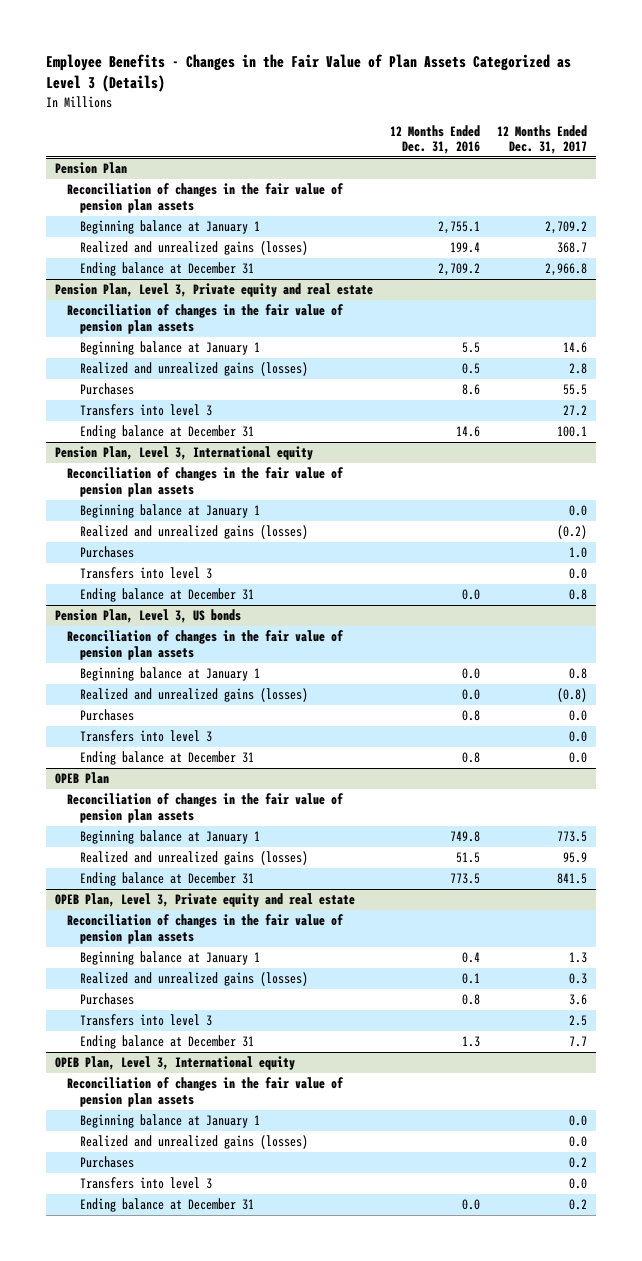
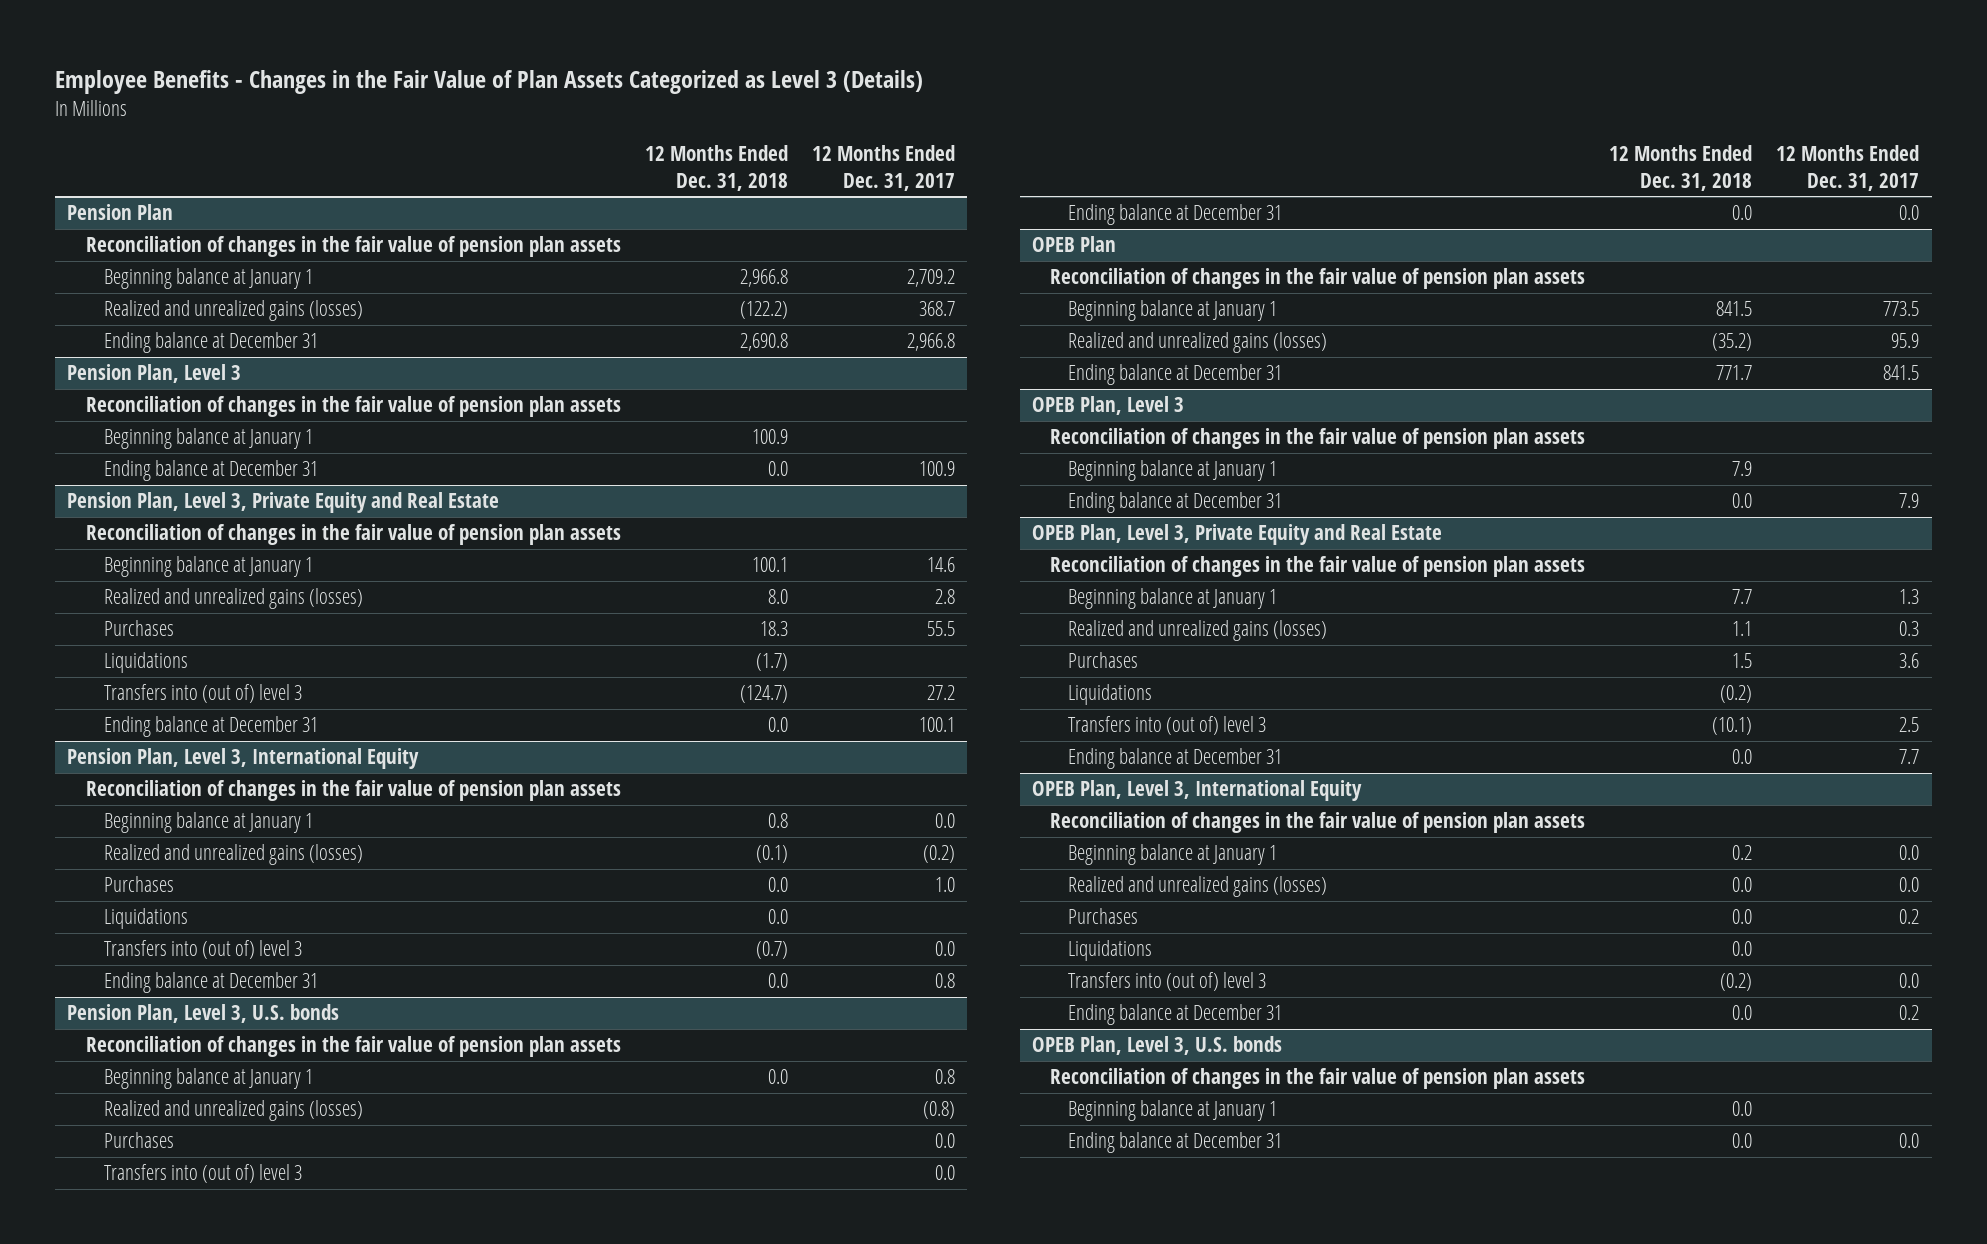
[389,124,480,155] 12 Months Ended Dec. 31, 2016 -> none
none -> [644,144,788,191] 12 Months Ended Dec. 31, 2018
[54,283,373,298] Pension Plan, Level 3, Private equity and real estate -> none
none -> [67,364,242,384] Pension Plan, Level 3
none -> [103,428,313,450] Beginning balance at January 1
none -> [103,460,318,482] Ending balance at December 31
none -> [67,492,500,514] Pension Plan, Level 3, Private Equity and Real Estate
none -> [85,524,621,546] Reconciliation of changes in the fair value of pension plan assets
none -> [103,652,188,674] Liquidations
[79,404,212,417] Transfers into level 3 -> [103,684,302,704] Transfers into (out of) level 3
[54,446,313,461] Pension Plan, Level 3, International equity -> [67,748,420,770] Pension Plan, Level 3, International Equity
none -> [103,908,188,930] Liquidations
[79,567,212,580] Transfers into level 3 -> [103,940,302,960] Transfers into (out of) level 3
[54,609,241,624] Pension Plan, Level 3, US bonds -> [67,1004,340,1024] Pension Plan, Level 3, U.S. bonds
[79,730,212,743] Transfers into level 3 -> [103,1164,302,1184] Transfers into (out of) level 3
[54,893,355,908] OPEB Plan, Level 3, Private equity and real estate -> none
none -> [1031,396,1184,416] OPEB Plan, Level 3
none -> [1068,460,1278,482] Beginning balance at January 1
none -> [1068,492,1283,514] Ending balance at December 31
none -> [1031,524,1442,546] OPEB Plan, Level 3, Private Equity and Real Estate
none -> [1050,556,1586,578] Reconciliation of changes in the fair value of pension plan assets
none -> [1068,684,1153,706] Liquidations
[79,1014,212,1027] Transfers into level 3 -> [1068,716,1267,736] Transfers into (out of) level 3
[54,1056,295,1071] OPEB Plan, Level 3, International equity -> [1031,780,1362,802] OPEB Plan, Level 3, International Equity
none -> [1068,940,1153,962] Liquidations
[79,1177,212,1190] Transfers into level 3 -> [1068,972,1267,992] Transfers into (out of) level 3
none -> [1031,1036,1282,1056] OPEB Plan, Level 3, U.S. bonds
none -> [1050,1068,1586,1090] Reconciliation of changes in the fair value of pension plan assets
none -> [1068,1100,1278,1122] Beginning balance at January 1
none -> [1068,1132,1283,1154] Ending balance at December 31

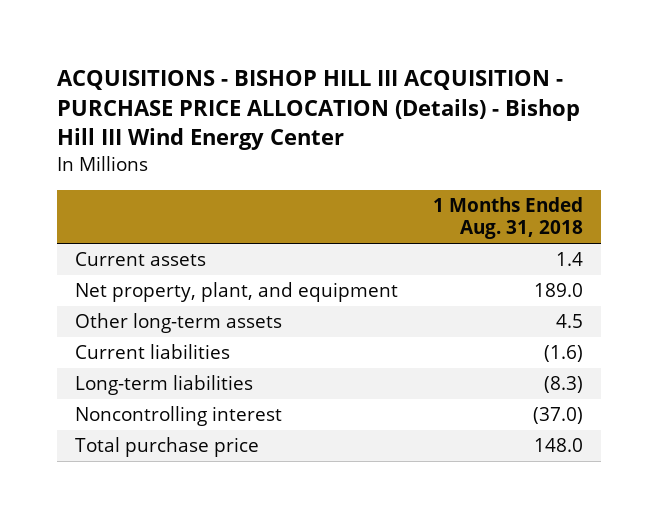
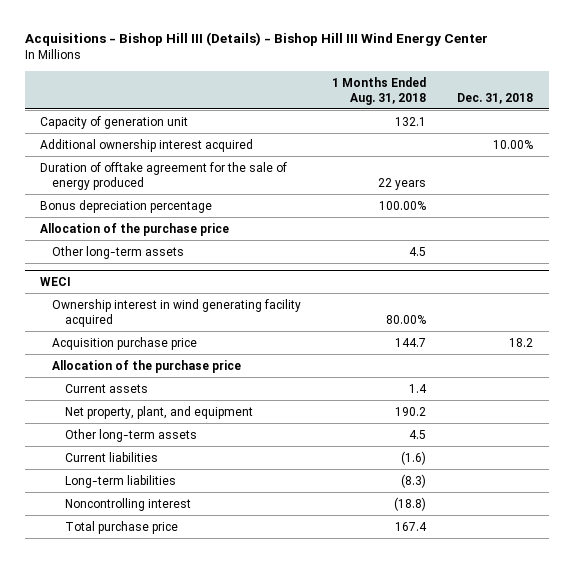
[56,70,580,151] ACQUISITIONS - BISHOP HILL III ACQUISITION - PURCHASE PRICE ALLOCATION (Details) - Bishop Hill III Wind Energy Center -> [24,32,488,47] Acquisitions - Bishop Hill III (Details) - Bishop Hill III Wind Energy Center
none -> [457,92,534,104] Dec. 31, 2018
none -> [39,115,188,129] Capacity of generation unit
none -> [39,138,253,152] Additional ownership interest acquired
none -> [39,161,287,190] Duration of offtake agreement for the sale of energy produced
none -> [39,199,212,213] Bonus depreciation percentage
none -> [39,222,229,236] Allocation of the purchase price
none -> [52,245,185,259] Other long-term assets
none -> [39,277,71,287] WECI
none -> [52,298,302,327] Ownership interest in wind generating facility acquired
none -> [52,336,198,350] Acquisition purchase price
none -> [52,359,242,373] Allocation of the purchase price
[534,283,584,298] 189.0 -> [395,406,427,416] 190.2
[533,407,584,425] (37.0) -> [394,496,427,511] (18.8)
[534,438,584,453] 148.0 -> [395,521,428,531] 167.4

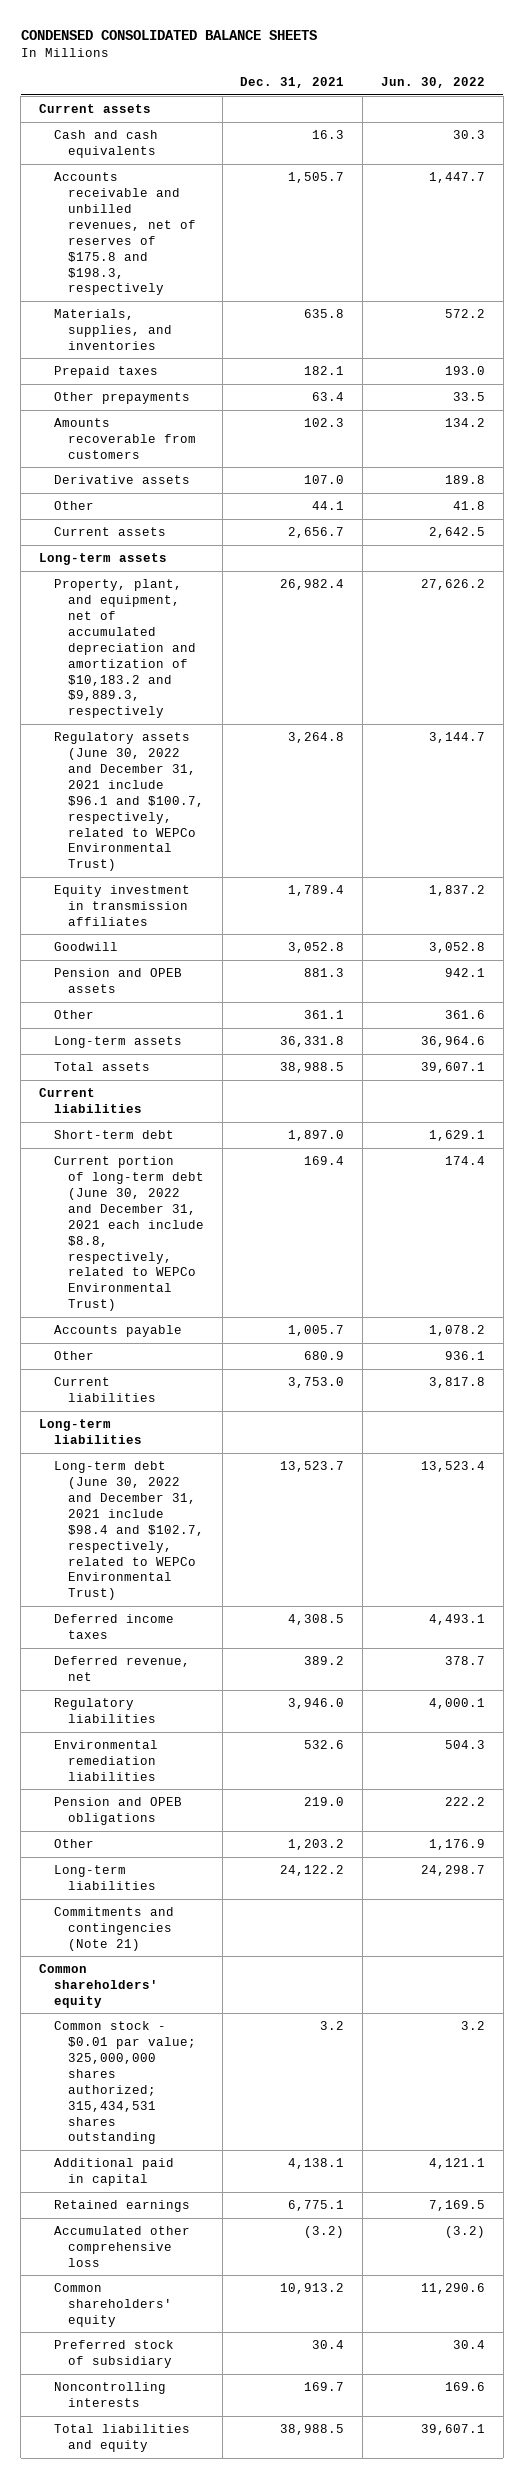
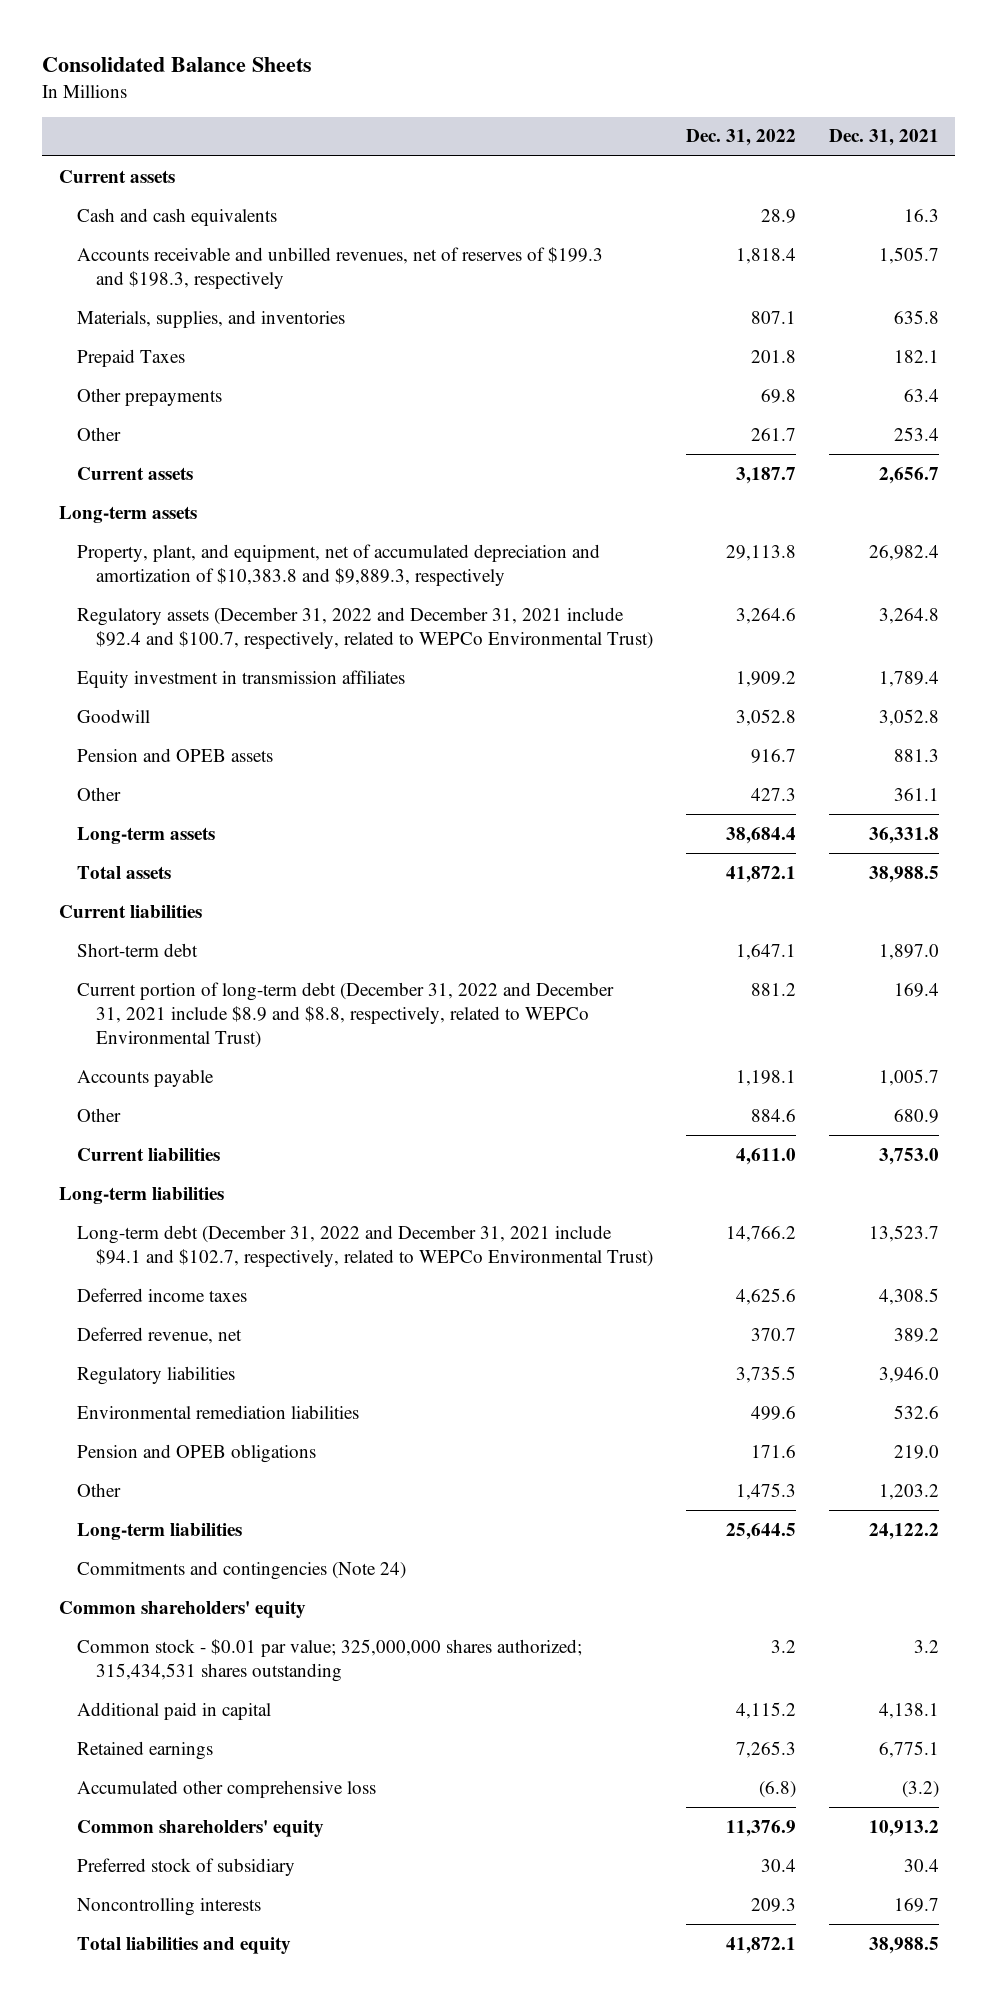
[20,30,317,41] CONDENSED CONSOLIDATED BALANCE SHEETS -> [42,56,313,72] Consolidated Balance Sheets
[381,76,486,88] Jun. 30, 2022 -> none
none -> [686,129,797,147] Dec. 31, 2022
[53,171,196,296] Accounts receivable and unbilled revenues, net of reserves of $175.8 and $198.3, respectively -> [77,246,604,289] Accounts receivable and unbilled revenues, net of reserves of $199.3 and $198.3, respectively
[53,365,158,378] Prepaid taxes -> [77,348,186,367] Prepaid Taxes
[53,417,196,459] Amounts recoverable from customers -> none
[53,474,190,484] Derivative assets -> none
[312,500,345,510] 44.1 -> [893,426,939,441] 253.4
[53,578,196,719] Property, plant, and equipment, net of accumulated depreciation and amortization of $10,183.2 and $9,889.3, respectively -> [77,543,601,586] Property, plant, and equipment, net of accumulated depreciation and amortization of $10,383.8 and $9,889.3, respectively
[53,731,204,872] Regulatory assets (June 30, 2022 and December 31, 2021 include $96.1 and $100.7, respectively, related to WEPCo Environmental Trust) -> [77,606,654,649] Regulatory assets (December 31, 2022 and December 31, 2021 include $92.4 and $100.7, respectively, related to WEPCo Environmental Trust)
[53,1155,204,1312] Current portion of long-term debt (June 30, 2022 and December 31, 2021 each include $8.8, respectively, related to WEPCo Environmental Trust) -> [77,981,615,1049] Current portion of long-term debt (December 31, 2022 and December 31, 2021 include $8.9 and $8.8, respectively, related to WEPCo Environmental Trust)
[53,1460,204,1601] Long-term debt (June 30, 2022 and December 31, 2021 include $98.4 and $102.7, respectively, related to WEPCo Environmental Trust) -> [77,1224,654,1267] Long-term debt (December 31, 2022 and December 31, 2021 include $94.1 and $102.7, respectively, related to WEPCo Environmental Trust)
[53,1906,174,1951] Commitments and contingencies (Note 21) -> [77,1560,407,1580] Commitments and contingencies (Note 24)

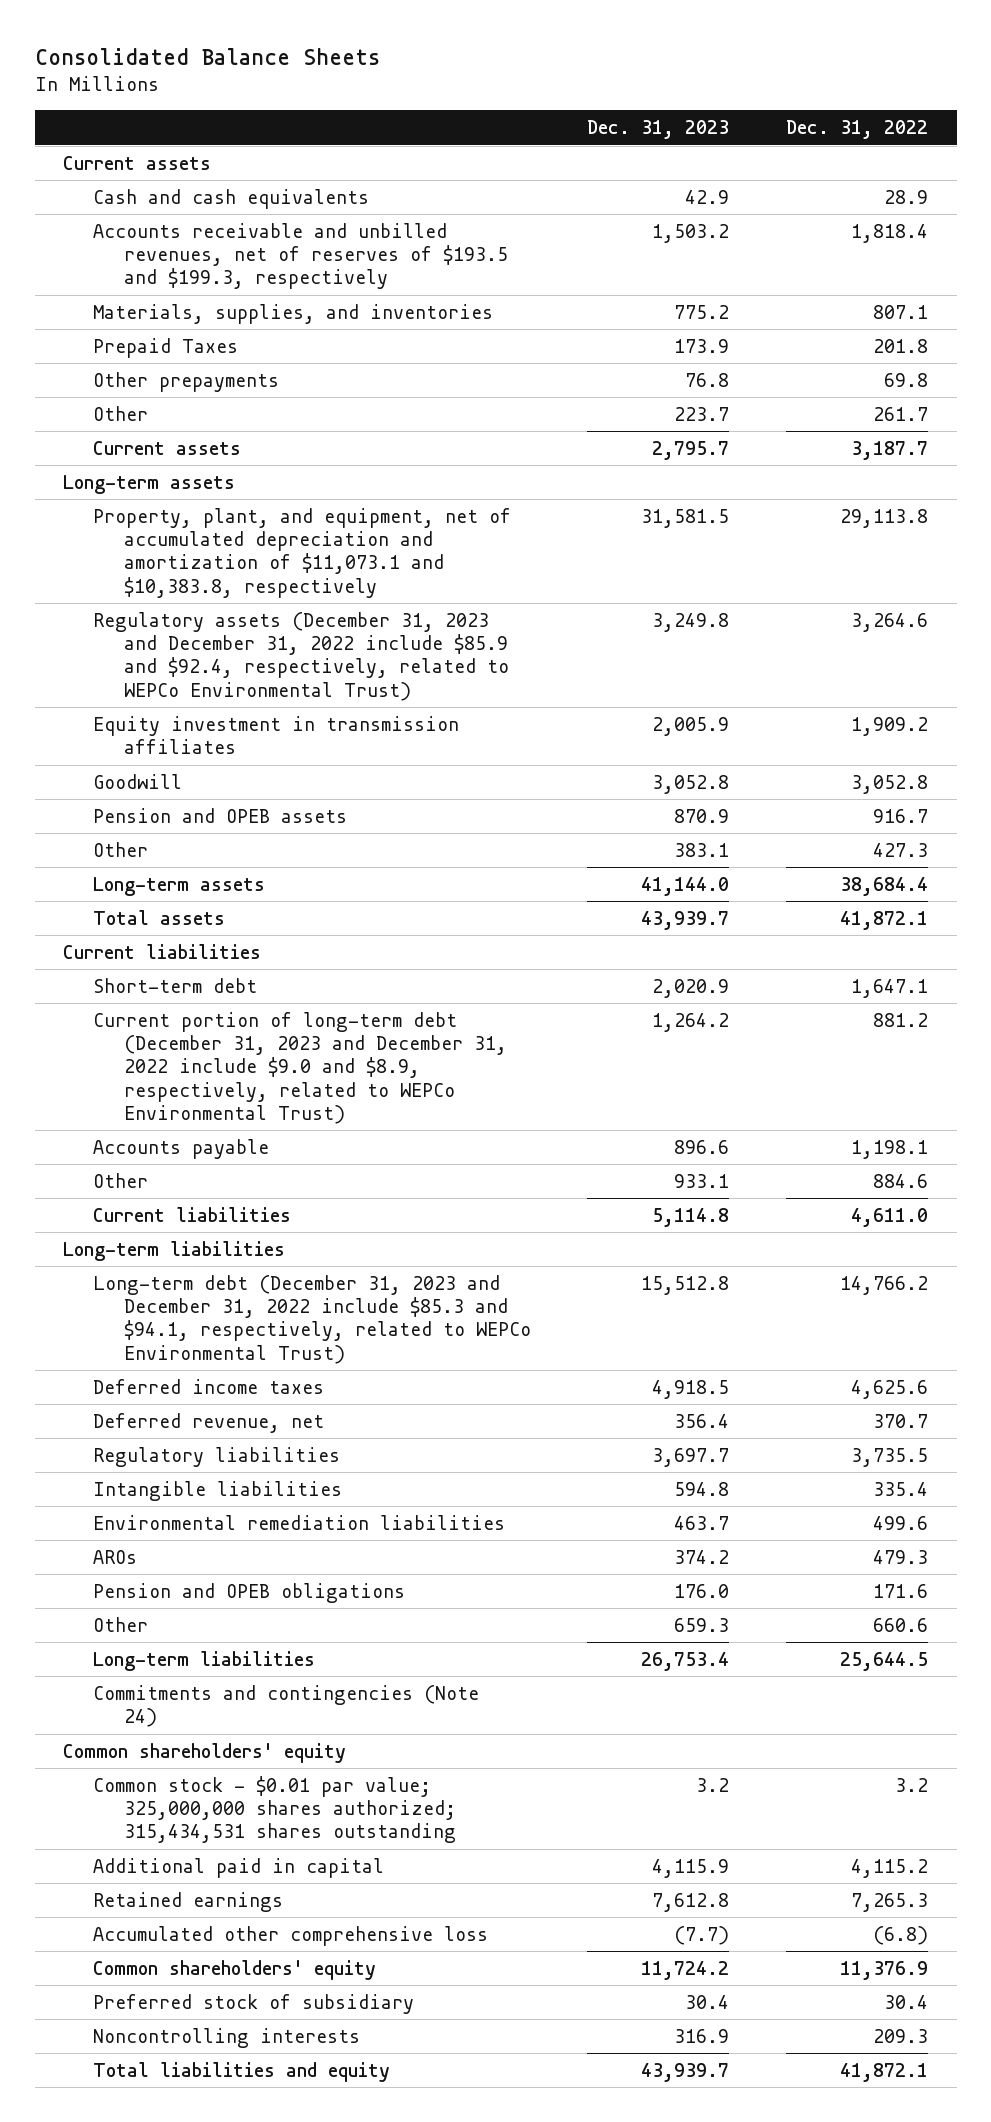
[828,129,939,147] Dec. 31, 2021 -> none
none -> [587,120,730,140] Dec. 31, 2023
[77,246,604,289] Accounts receivable and unbilled revenues, net of reserves of $199.3 and $198.3, respectively -> [93,222,508,290] Accounts receivable and unbilled revenues, net of reserves of $193.5 and $199.3, respectively
[77,543,601,586] Property, plant, and equipment, net of accumulated depreciation and amortization of $10,383.8 and $9,889.3, respectively -> [93,507,512,598] Property, plant, and equipment, net of accumulated depreciation and amortization of $11,073.1 and $10,383.8, respectively
[77,606,654,649] Regulatory assets (December 31, 2022 and December 31, 2021 include $92.4 and $100.7, respectively, related to WEPCo Environmental Trust) -> [93,611,509,701] Regulatory assets (December 31, 2023 and December 31, 2022 include $85.9 and $92.4, respectively, related to WEPCo Environmental Trust)
[77,981,615,1049] Current portion of long-term debt (December 31, 2022 and December 31, 2021 include $8.9 and $8.8, respectively, related to WEPCo Environmental Trust) -> [93,1011,507,1124] Current portion of long-term debt (December 31, 2023 and December 31, 2022 include $9.0 and $8.9, respectively, related to WEPCo Environmental Trust)
[77,1224,654,1267] Long-term debt (December 31, 2022 and December 31, 2021 include $94.1 and $102.7, respectively, related to WEPCo Environmental Trust) -> [93,1274,531,1364] Long-term debt (December 31, 2023 and December 31, 2022 include $85.3 and $94.1, respectively, related to WEPCo Environmental Trust)
none -> [93,1480,343,1501] Intangible liabilities
none -> [93,1549,138,1564] AROs
[736,1482,797,1500] 1,475.3 -> [873,1617,929,1632] 660.6

